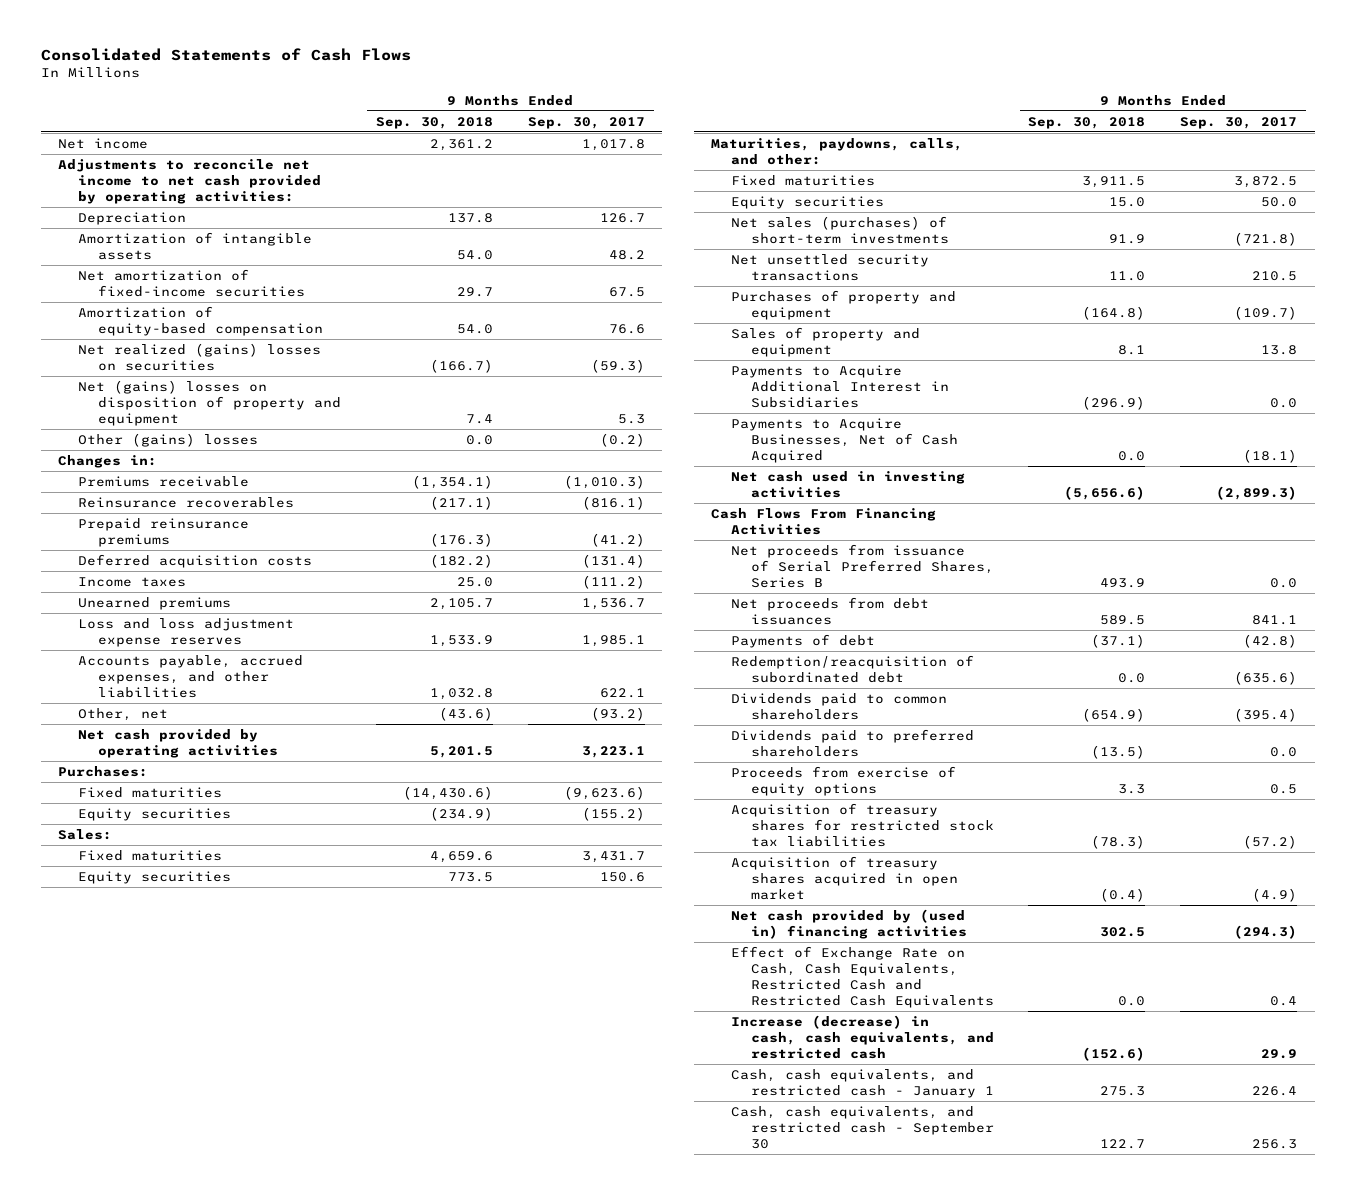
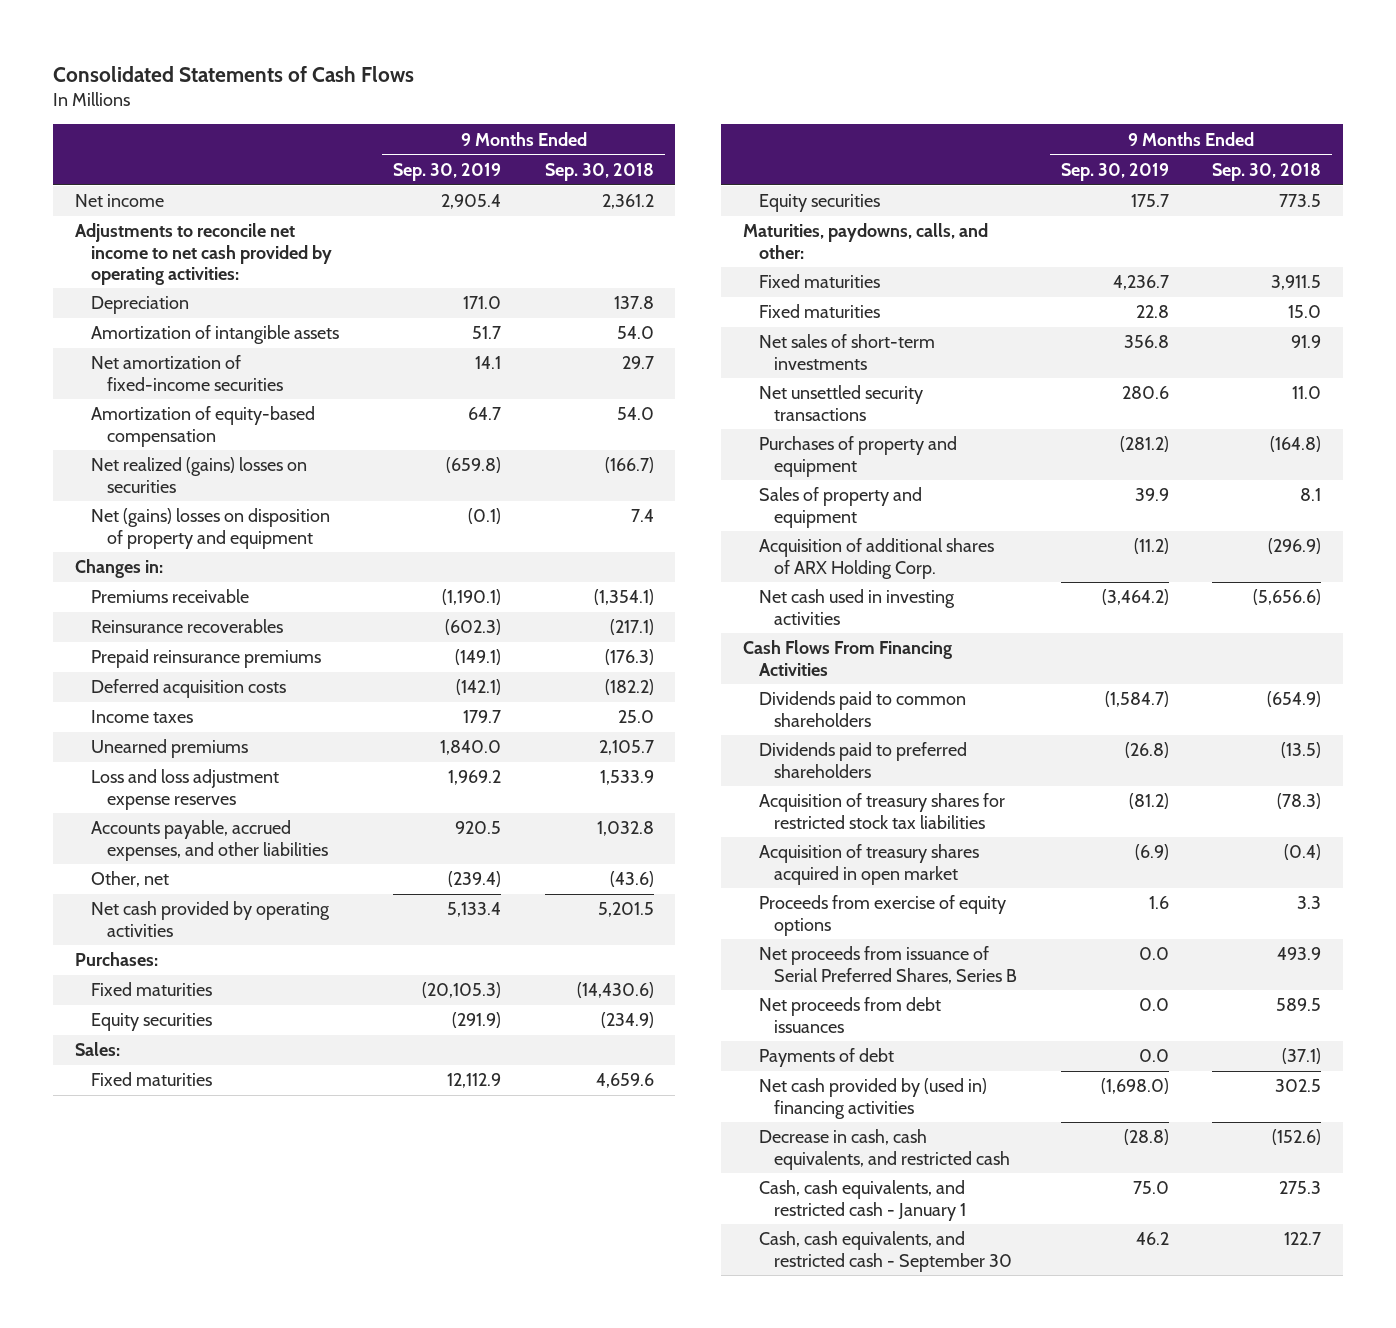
[527,116,645,129] Sep. 30, 2017 -> none
none -> [393,163,502,182] Sep. 30, 2019
[78,432,259,447] Other (gains) losses -> none
[730,195,884,209] Equity securities -> [758,304,880,319] Fixed maturities
[730,215,949,244] Net sales (purchases) of short-term investments -> [758,334,935,370] Net sales of short-term investments
[730,417,958,464] Payments to Acquire Businesses, Net of Cash Acquired -> none
[730,364,949,409] Payments to Acquire Additional Interest in Subsidiaries -> [758,538,994,579] Acquisition of additional shares of ARX Holding Corp.
[730,654,974,683] Redemption/reacquisition of subordinated debt -> none
[730,765,956,796] Proceeds from exercise of equity options -> [758,895,1006,936] Proceeds from exercise of equity options
[730,543,994,589] Net proceeds from issuance of Serial Preferred Shares, Series B -> [758,946,1018,984] Net proceeds from issuance of Serial Preferred Shares, Series B
[730,596,929,625] Net proceeds from debt issuances -> [758,997,941,1033] Net proceeds from debt issuances
[730,633,875,648] Payments of debt -> [758,1048,894,1068] Payments of debt
[730,945,994,1009] Effect of Exchange Rate on Cash, Cash Equivalents, Restricted Cash and Restricted Cash Equivalents -> none
[730,1014,994,1060] Increase (decrease) in cash, cash equivalents, and restricted cash -> [758,1129,1011,1170] Decrease in cash, cash equivalents, and restricted cash

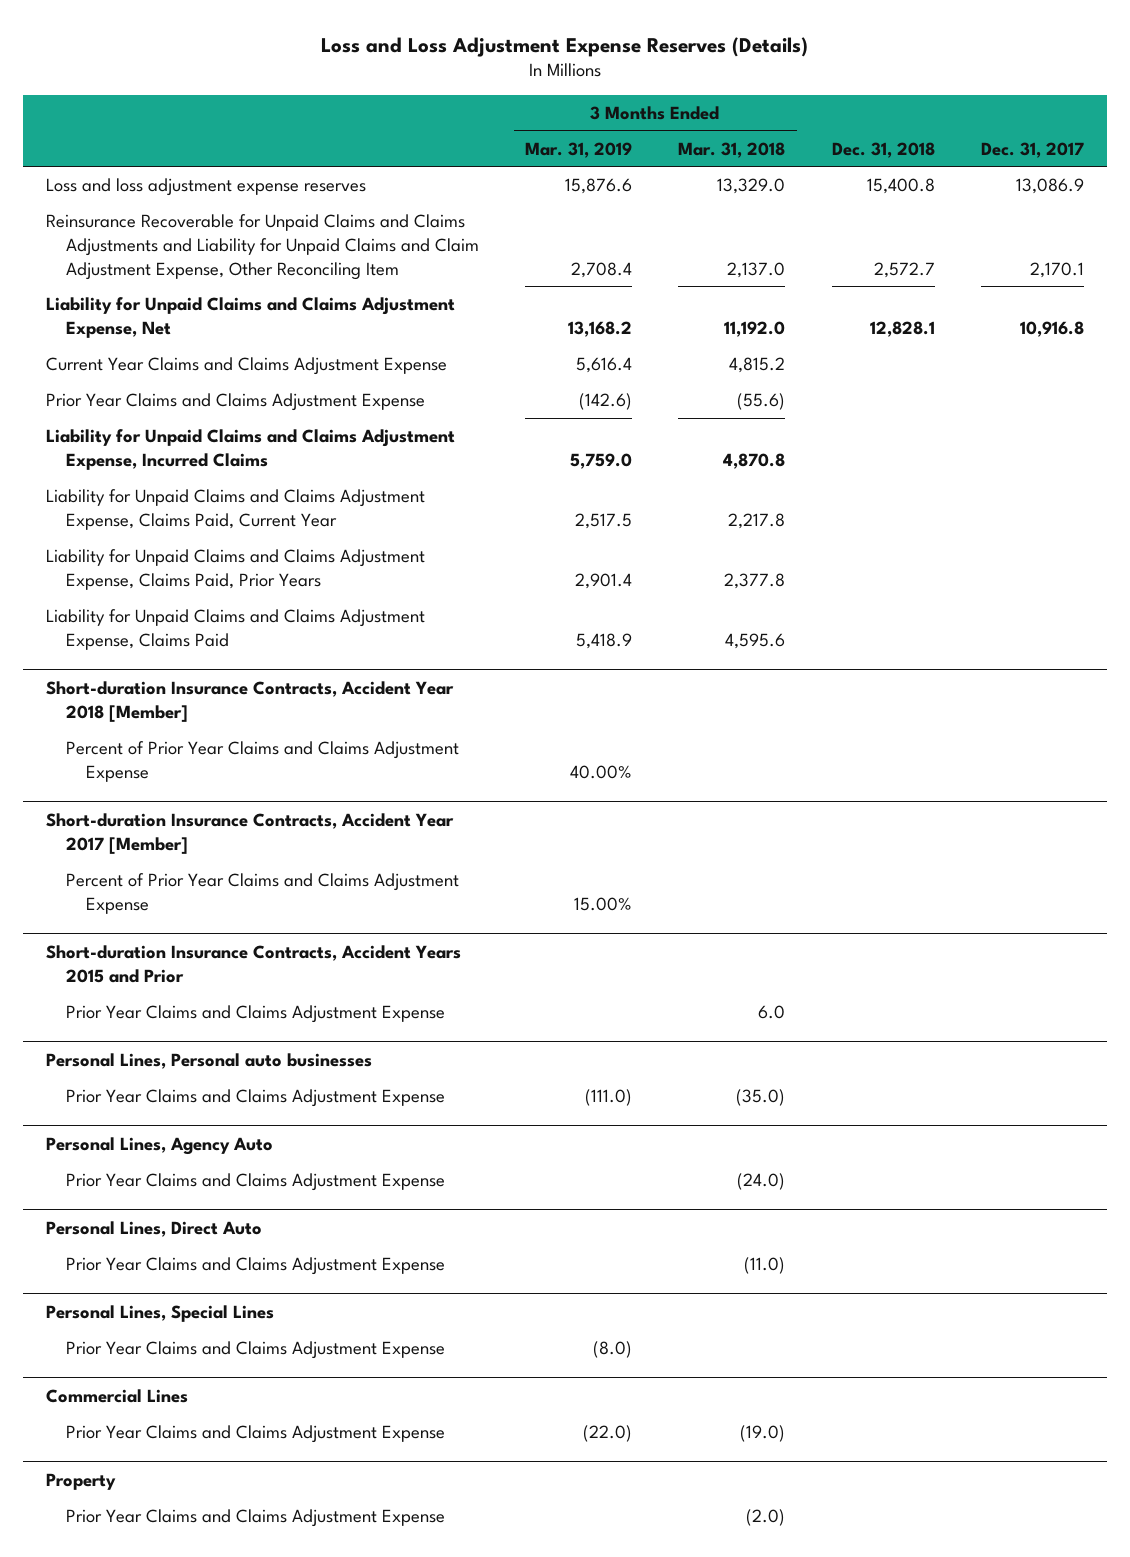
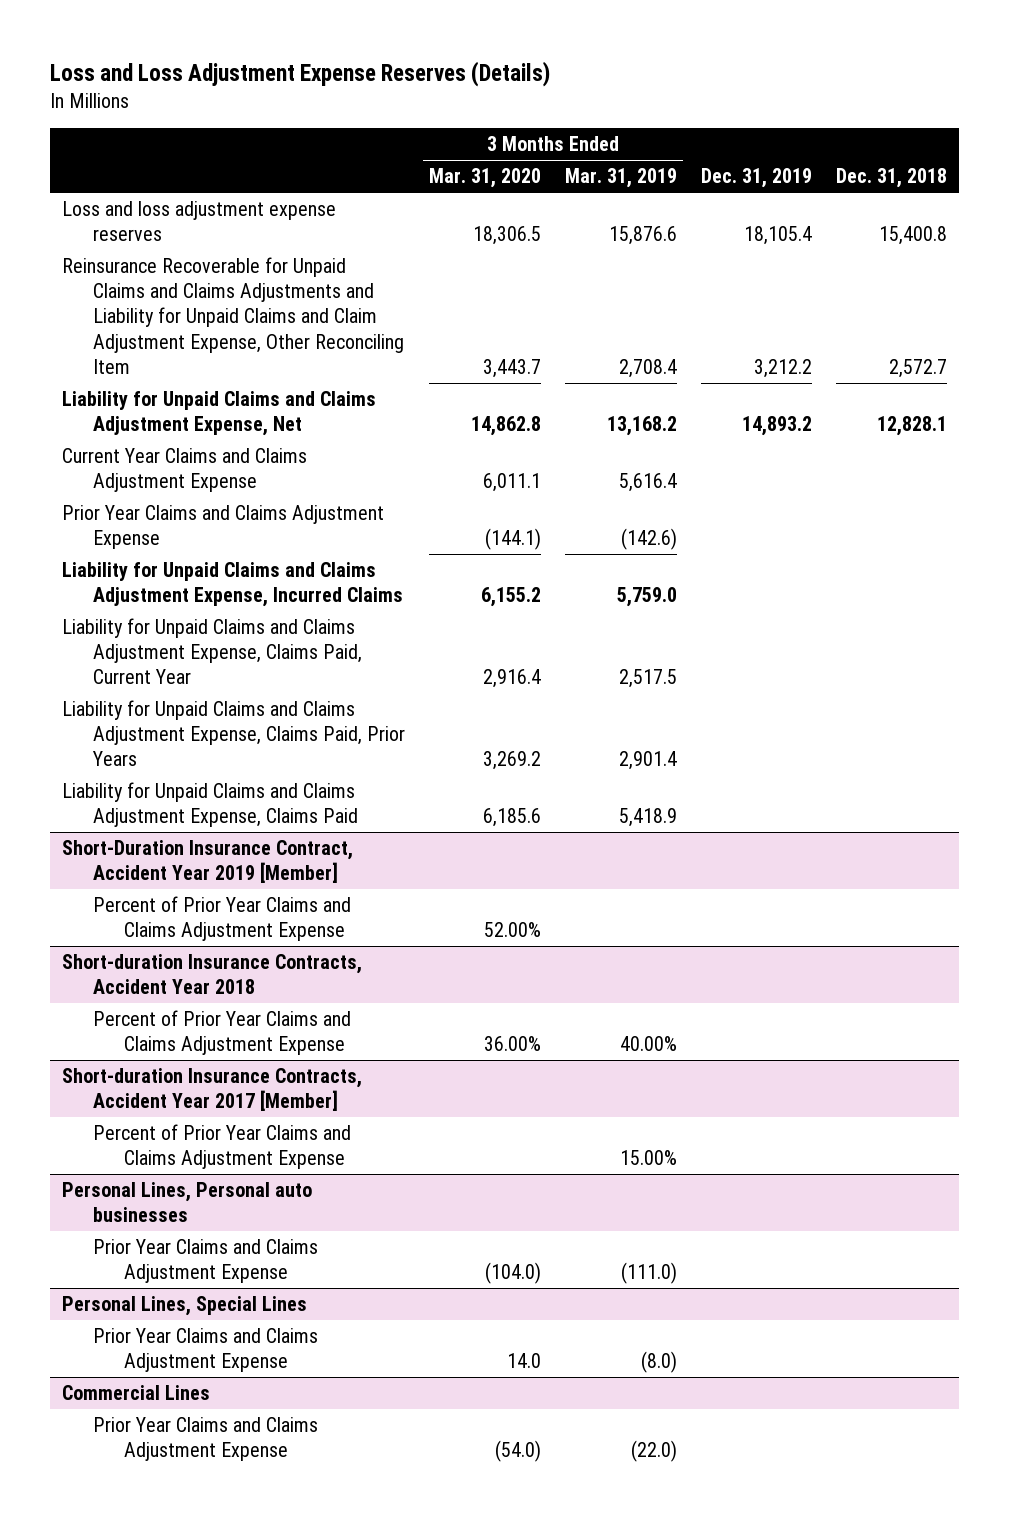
[678,141,786,158] Mar. 31, 2018 -> none
[980,141,1084,158] Dec. 31, 2017 -> none
none -> [428,168,541,189] Mar. 31, 2020
none -> [701,168,813,189] Dec. 31, 2019
none -> [61,840,353,884] Short-Duration Insurance Contract, Accident Year 2019 [Member]
none -> [92,896,351,942] Percent of Prior Year Claims and Claims Adjustment Expense
[46,680,455,722] Short-duration Insurance Contracts, Accident Year 2018 [Member] -> [61,954,362,995] Short-duration Insurance Contracts, Accident Year 2018
[46,944,462,983] Short-duration Insurance Contracts, Accident Years 2015 and Prior -> none
[65,1004,445,1023] Prior Year Claims and Claims Adjustment Expense -> none
[46,1136,274,1155] Personal Lines, Agency Auto -> none
[65,1172,445,1191] Prior Year Claims and Claims Adjustment Expense -> none
[46,1220,263,1237] Personal Lines, Direct Auto -> none
[65,1256,445,1275] Prior Year Claims and Claims Adjustment Expense -> none
[46,1472,117,1490] Property -> none
[65,1508,445,1527] Prior Year Claims and Claims Adjustment Expense -> none

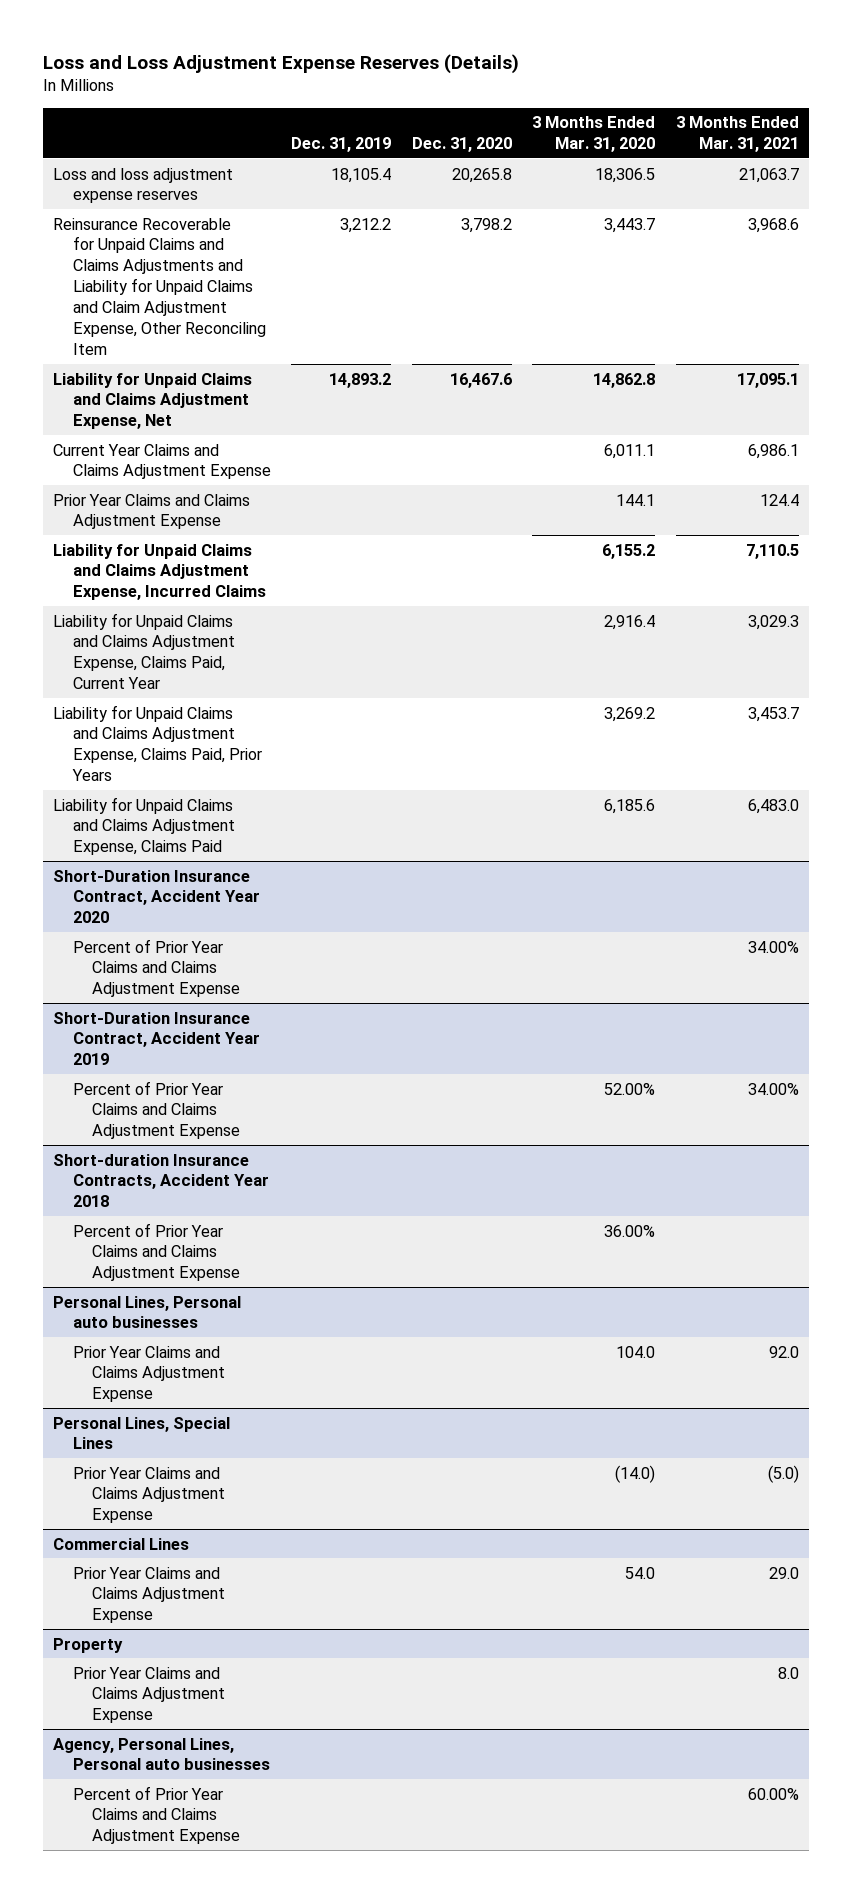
[565,168,678,189] Mar. 31, 2019 -> none
[836,168,948,189] Dec. 31, 2018 -> none
none -> [411,137,512,153] Dec. 31, 2020
none -> [675,116,799,153] 3 Months Ended Mar. 31, 2021
[484,528,541,551] (144.1) -> [616,493,656,506] 144.1
none -> [53,869,260,924] Short-Duration Insurance Contract, Accident Year 2020
none -> [72,938,241,998] Percent of Prior Year Claims and Claims Adjustment Expense
[61,840,353,884] Short-Duration Insurance Contract, Accident Year 2019 [Member] -> [53,1011,260,1066] Short-Duration Insurance Contract, Accident Year 2019
[61,1068,362,1112] Short-duration Insurance Contracts, Accident Year 2017 [Member] -> none
[92,1124,351,1170] Percent of Prior Year Claims and Claims Adjustment Expense -> none
[484,1262,541,1285] (104.0) -> [616,1345,656,1358] 104.0
[506,1353,541,1369] 14.0 -> [615,1464,656,1483] (14.0)
[494,1440,541,1463] (54.0) -> [625,1566,656,1579] 54.0
none -> [53,1637,124,1653] Property
none -> [72,1666,226,1724] Prior Year Claims and Claims Adjustment Expense
none -> [53,1737,270,1771] Agency, Personal Lines, Personal auto businesses
none -> [72,1785,241,1845] Percent of Prior Year Claims and Claims Adjustment Expense

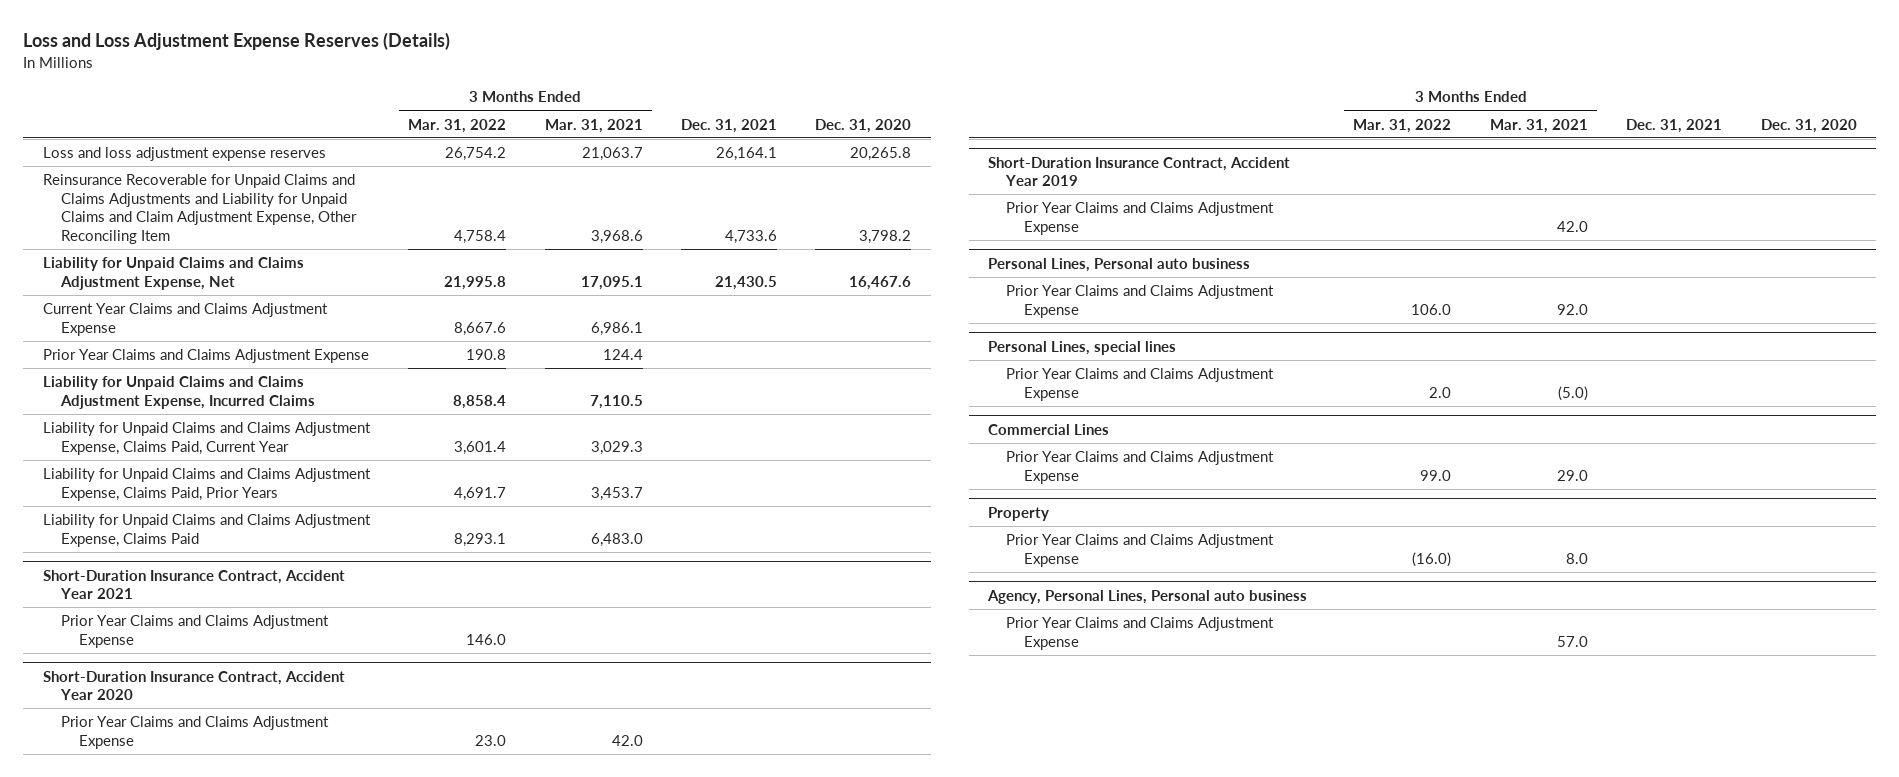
[291,137,392,153] Dec. 31, 2019 -> none
[532,116,656,153] 3 Months Ended Mar. 31, 2020 -> none
none -> [408,118,507,133] Mar. 31, 2022
none -> [680,118,777,133] Dec. 31, 2021
none -> [42,569,345,600] Short-Duration Insurance Contract, Accident Year 2021
none -> [60,615,329,648] Prior Year Claims and Claims Adjustment Expense
[72,938,241,998] Percent of Prior Year Claims and Claims Adjustment Expense -> [60,716,329,749] Prior Year Claims and Claims Adjustment Expense
[747,940,799,953] 34.00% -> [611,734,643,746] 42.0
[53,1153,269,1208] Short-duration Insurance Contracts, Accident Year 2018 -> none
[72,1222,241,1282] Percent of Prior Year Claims and Claims Adjustment Expense -> none
[72,1080,241,1140] Percent of Prior Year Claims and Claims Adjustment Expense -> [1006,202,1275,235] Prior Year Claims and Claims Adjustment Expense
[747,1082,799,1095] 34.00% -> [1556,220,1588,232] 42.0
[53,1295,242,1329] Personal Lines, Personal auto businesses -> [987,257,1250,272] Personal Lines, Personal auto business
[53,1416,231,1450] Personal Lines, Special Lines -> [987,340,1176,355] Personal Lines, special lines
[53,1737,270,1771] Agency, Personal Lines, Personal auto businesses -> [986,589,1307,604] Agency, Personal Lines, Personal auto business
[72,1785,241,1845] Percent of Prior Year Claims and Claims Adjustment Expense -> [1006,617,1275,650] Prior Year Claims and Claims Adjustment Expense
[747,1787,799,1800] 60.00% -> [1556,635,1588,647] 57.0

